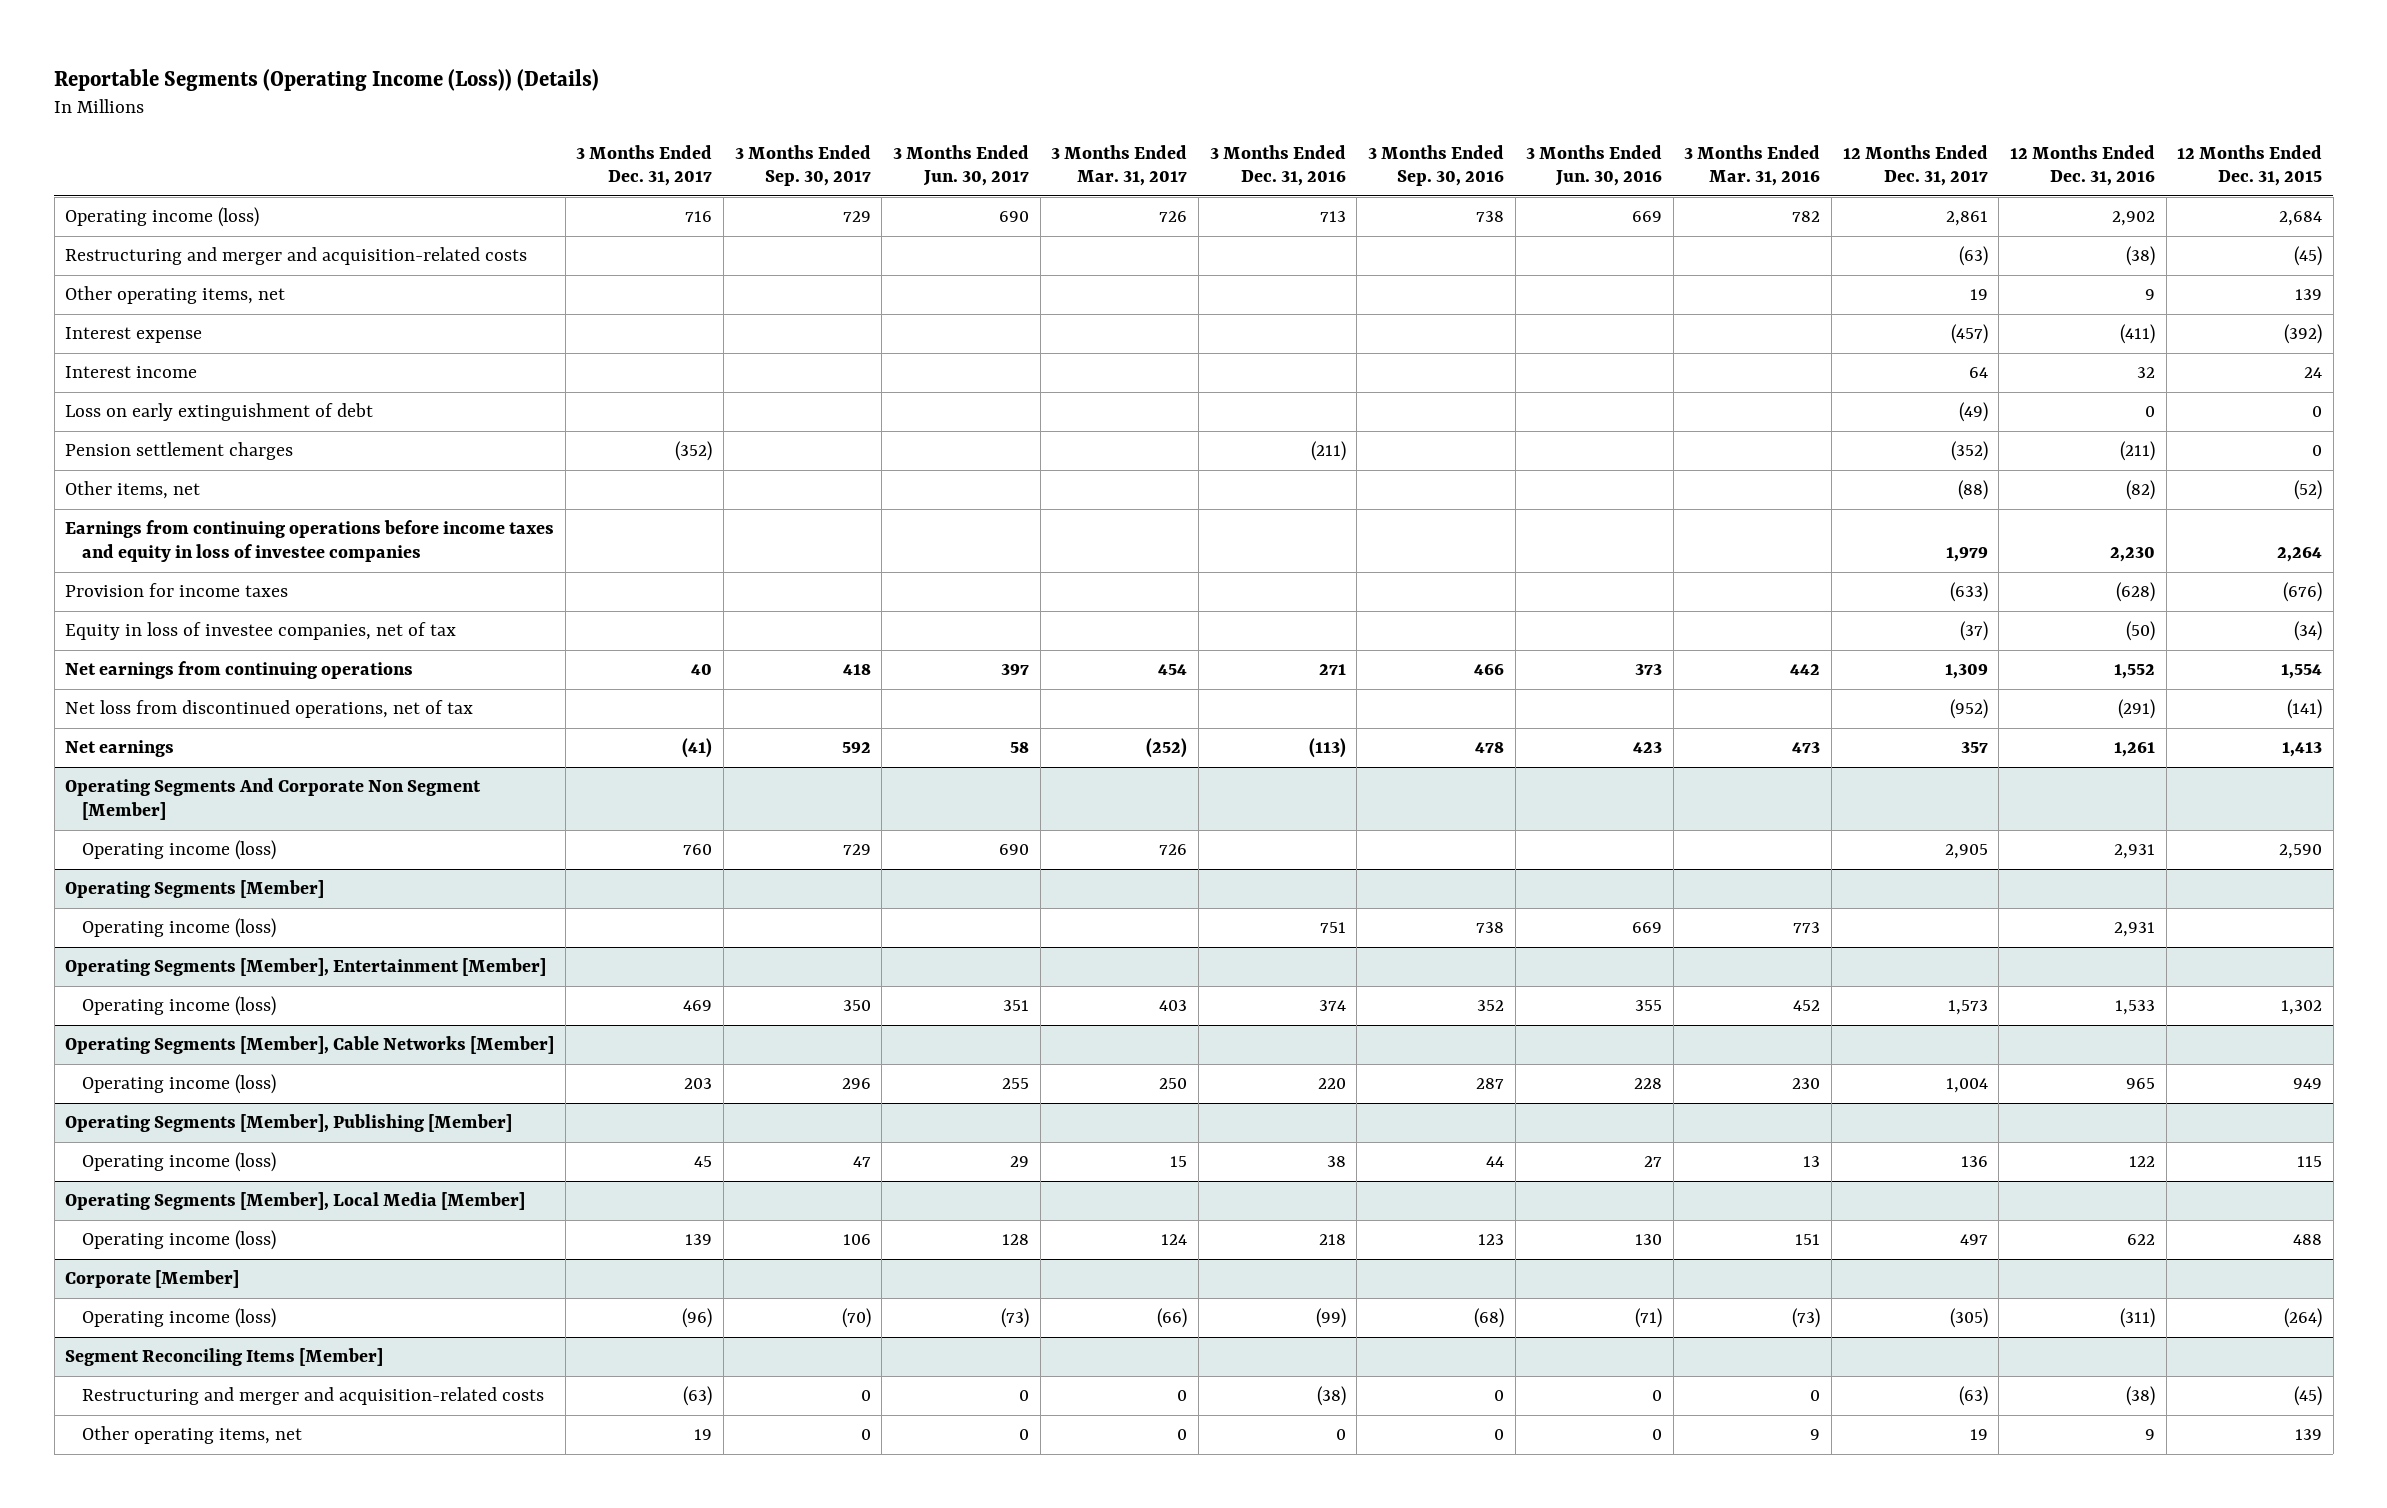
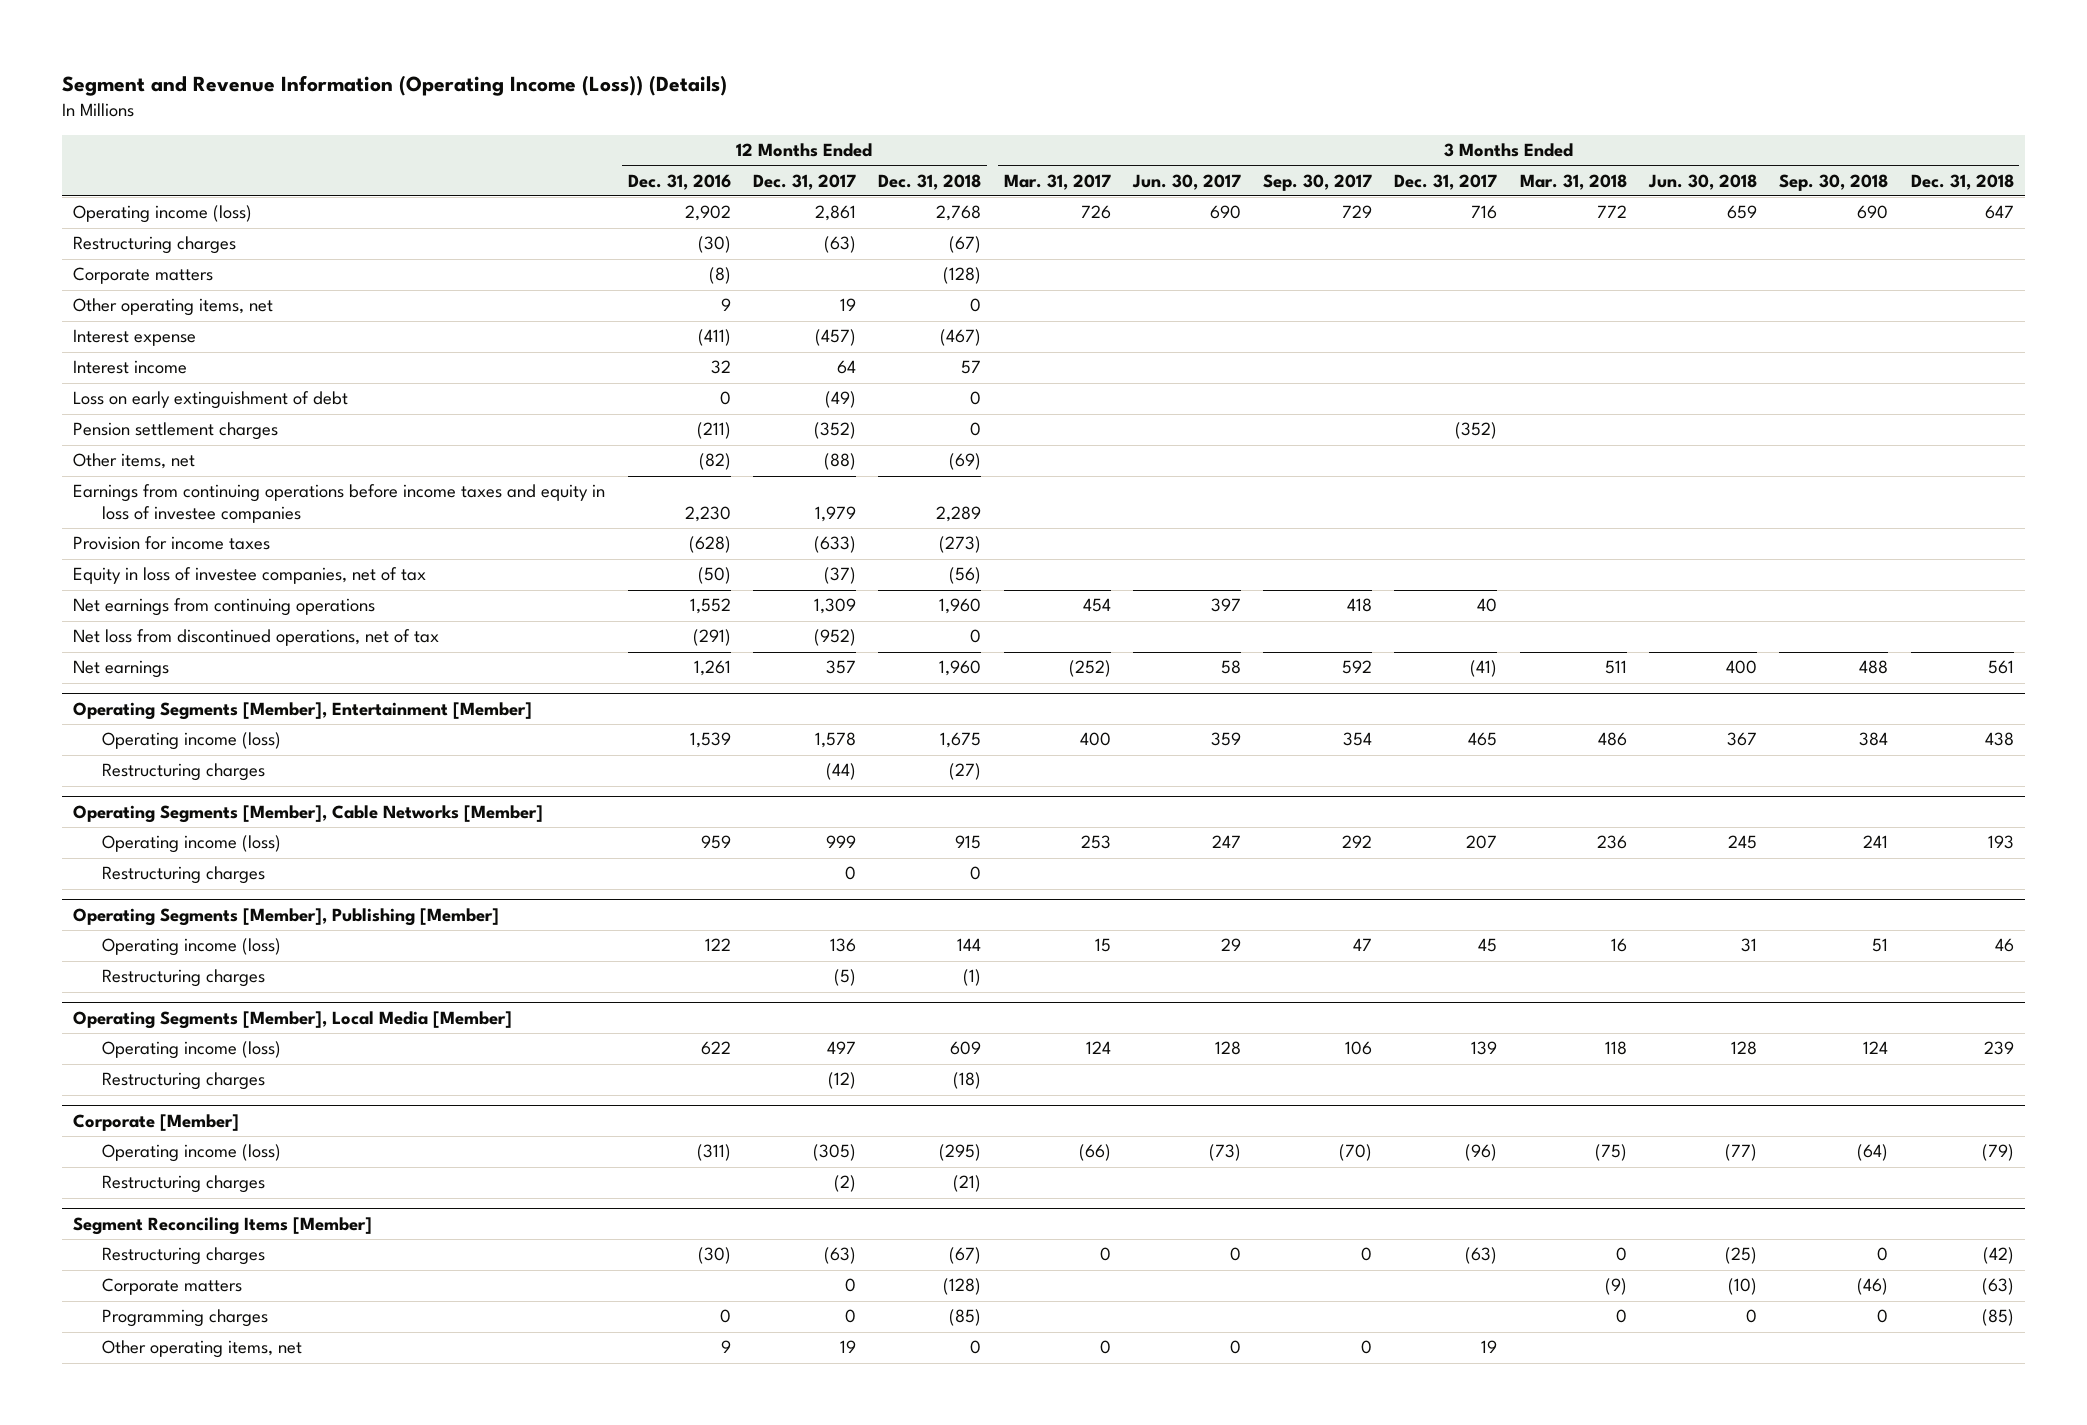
[54,68,600,91] Reportable Segments (Operating Income (Loss)) (Details) -> [62,75,728,97] Segment and Revenue Information (Operating Income (Loss)) (Details)
[1209,144,1346,187] 3 Months Ended Dec. 31, 2016 -> none
[1367,144,1504,187] 3 Months Ended Sep. 30, 2016 -> none
[1526,144,1663,187] 3 Months Ended Jun. 30, 2016 -> none
[1684,144,1821,187] 3 Months Ended Mar. 31, 2016 -> none
[2177,144,2323,187] 12 Months Ended Dec. 31, 2015 -> none
none -> [878,173,982,190] Dec. 31, 2018
none -> [1519,173,1627,190] Mar. 31, 2018
none -> [1648,173,1758,190] Jun. 30, 2018
none -> [1779,173,1889,191] Sep. 30, 2018
none -> [1910,173,2014,190] Dec. 31, 2018
[65,247,528,266] Restructuring and merger and acquisition-related costs -> none
none -> [73,236,237,255] Restructuring charges
none -> [73,267,214,285] Corporate matters
[65,778,482,820] Operating Segments And Corporate Non Segment [Member] -> none
[81,840,276,861] Operating income (loss) -> none
[65,880,325,899] Operating Segments [Member] -> none
[81,918,276,939] Operating income (loss) -> none
[683,1000,713,1012] 469 -> [1468,732,1498,747] 465
[842,1000,871,1012] 350 -> [1343,732,1373,747] 354
[1003,1000,1030,1012] 351 -> [1210,732,1241,747] 359
[1159,1000,1188,1012] 403 -> [1079,732,1111,747] 400
[1947,1000,1988,1016] 1,573 -> [814,732,856,749] 1,578
[2114,1000,2155,1016] 1,533 -> [689,732,731,749] 1,539
none -> [102,763,266,782] Restructuring charges
[684,1078,713,1090] 203 -> [1466,835,1498,850] 207
[841,1078,871,1090] 296 -> [1342,835,1373,849] 292
[1002,1078,1030,1090] 255 -> [1211,835,1241,849] 247
[1159,1078,1188,1090] 250 -> [1080,835,1111,850] 253
[1945,1078,1988,1094] 1,004 -> [825,835,856,849] 999
[2125,1078,2155,1090] 965 -> [700,835,731,850] 959
none -> [102,866,266,885] Restructuring charges
none -> [102,969,266,988] Restructuring charges
none -> [102,1072,266,1091] Restructuring charges
none -> [102,1175,266,1194] Restructuring charges
[81,1387,544,1406] Restructuring and merger and acquisition-related costs -> none
none -> [102,1247,266,1266] Restructuring charges
none -> [102,1278,243,1296] Corporate matters
none -> [102,1309,269,1328] Programming charges

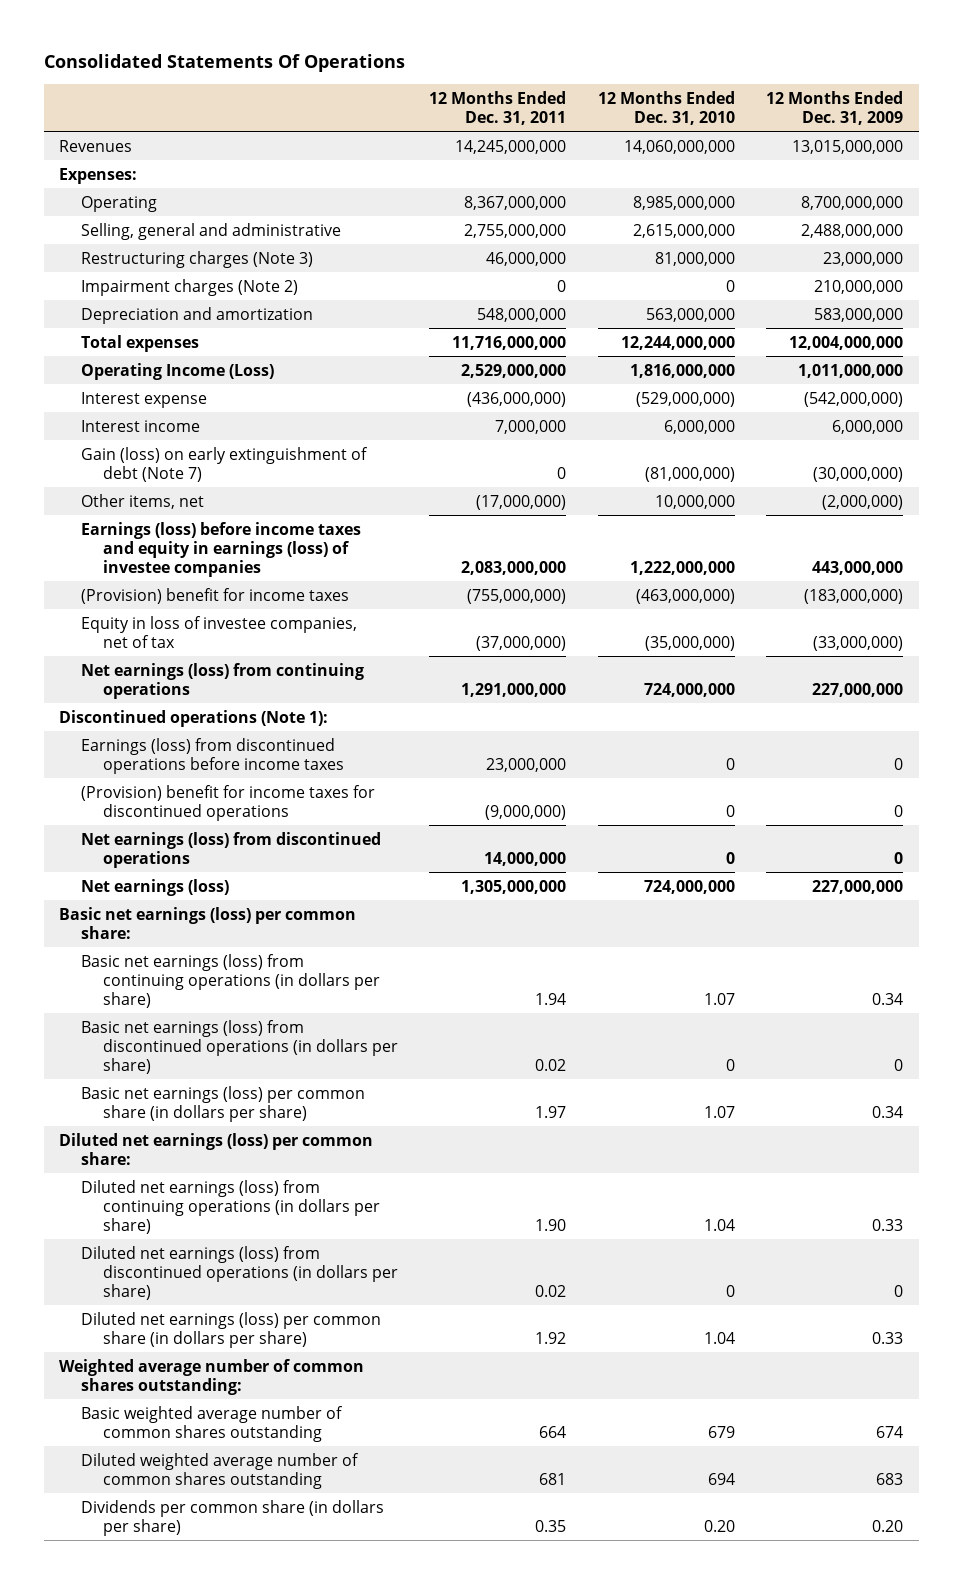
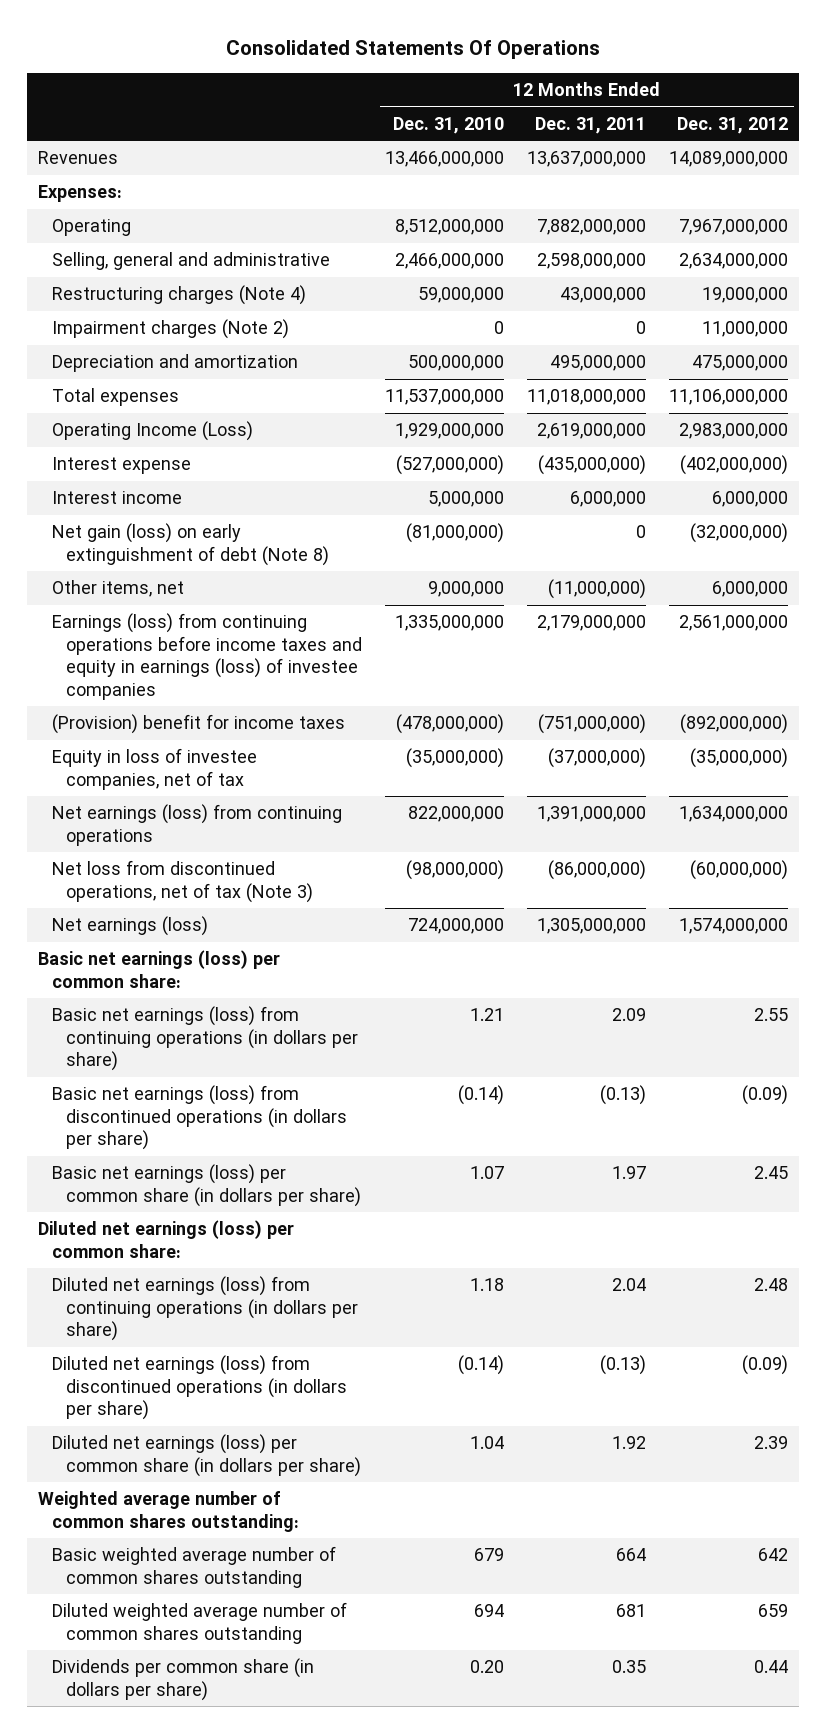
[765,90,903,125] 12 Months Ended Dec. 31, 2009 -> none
none -> [676,116,788,134] Dec. 31, 2012
[455,139,567,154] 14,245,000,000 -> [527,151,647,168] 13,637,000,000
[623,139,735,154] 14,060,000,000 -> [385,151,505,168] 13,466,000,000
[464,195,567,210] 8,367,000,000 -> [537,219,647,236] 7,882,000,000
[632,195,735,210] 8,985,000,000 -> [395,219,505,236] 8,512,000,000
[464,223,567,238] 2,755,000,000 -> [537,253,647,270] 2,598,000,000
[632,223,735,238] 2,615,000,000 -> [395,253,505,270] 2,466,000,000
[81,250,314,268] Restructuring charges (Note 3) -> [52,285,307,306] Restructuring charges (Note 4)
[486,251,567,266] 46,000,000 -> [560,287,647,304] 43,000,000
[654,251,735,266] 81,000,000 -> [418,287,505,304] 59,000,000
[477,307,567,322] 548,000,000 -> [550,355,647,372] 495,000,000
[645,307,735,322] 563,000,000 -> [408,355,505,372] 500,000,000
[452,335,567,350] 11,716,000,000 -> [527,389,647,406] 11,018,000,000
[620,335,735,350] 12,244,000,000 -> [385,389,505,406] 11,537,000,000
[461,363,567,378] 2,529,000,000 -> [537,423,647,440] 2,619,000,000
[629,363,735,378] 1,816,000,000 -> [395,423,505,440] 1,929,000,000
[467,391,567,407] (436,000,000) -> [538,455,647,476] (435,000,000)
[635,391,735,407] (529,000,000) -> [396,455,505,476] (527,000,000)
[495,419,567,434] 7,000,000 -> [570,491,647,508] 6,000,000
[663,419,735,434] 6,000,000 -> [428,491,505,508] 5,000,000
[81,446,369,482] Gain (loss) on early extinguishment of debt (Note 7) -> [52,523,330,566] Net gain (loss) on early extinguishment of debt (Note 8)
[476,494,567,510] (17,000,000) -> [548,579,647,600] (11,000,000)
[654,494,735,509] 10,000,000 -> [428,581,505,598] 9,000,000
[81,521,362,577] Earnings (loss) before income taxes and equity in earnings (loss) of investee companies -> [52,613,363,701] Earnings (loss) from continuing operations before income taxes and equity in earnings (loss) of investee companies
[461,560,567,575] 2,083,000,000 -> [537,615,647,632] 2,179,000,000
[629,560,735,575] 1,222,000,000 -> [395,615,505,632] 1,335,000,000
[467,588,567,604] (755,000,000) -> [538,714,647,735] (751,000,000)
[635,588,735,604] (463,000,000) -> [396,714,505,735] (478,000,000)
[59,709,329,727] Discontinued operations (Note 1): -> none
[81,737,344,774] Earnings (loss) from discontinued operations before income taxes -> none
[81,784,376,821] (Provision) benefit for income taxes for discontinued operations -> none
[461,682,567,697] 1,291,000,000 -> [537,806,647,823] 1,391,000,000
[643,682,735,697] 724,000,000 -> [408,806,505,823] 822,000,000
[81,831,382,868] Net earnings (loss) from discontinued operations -> [52,860,314,903] Net loss from discontinued operations, net of tax (Note 3)
[484,851,567,866] 14,000,000 -> [548,860,647,881] (86,000,000)
[725,851,735,864] 0 -> [406,860,505,881] (98,000,000)
[535,992,567,1005] 1.94 -> [612,1008,647,1022] 2.09
[703,992,735,1005] 1.07 -> [470,1008,505,1022] 1.21
[535,1058,567,1071] 0.02 -> [600,1085,647,1106] (0.13)
[725,1058,735,1071] 0 -> [458,1085,505,1106] (0.14)
[535,1218,567,1231] 1.90 -> [612,1278,647,1292] 2.04
[703,1218,735,1231] 1.04 -> [470,1278,505,1292] 1.18
[535,1284,567,1297] 0.02 -> [600,1355,647,1376] (0.13)
[725,1284,735,1297] 0 -> [458,1355,505,1376] (0.14)

